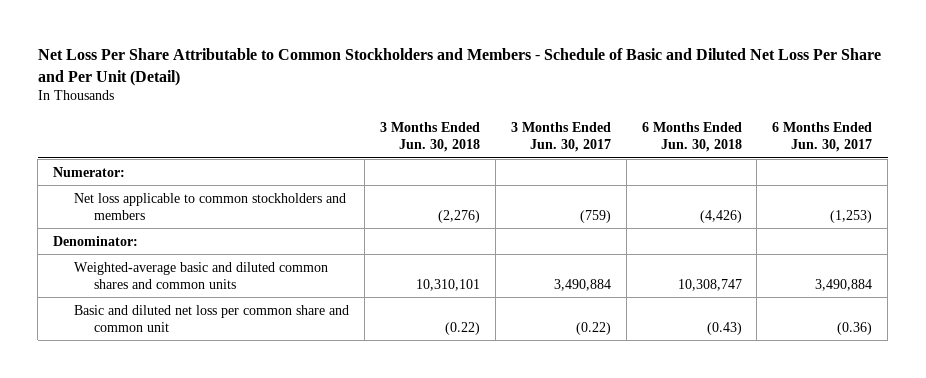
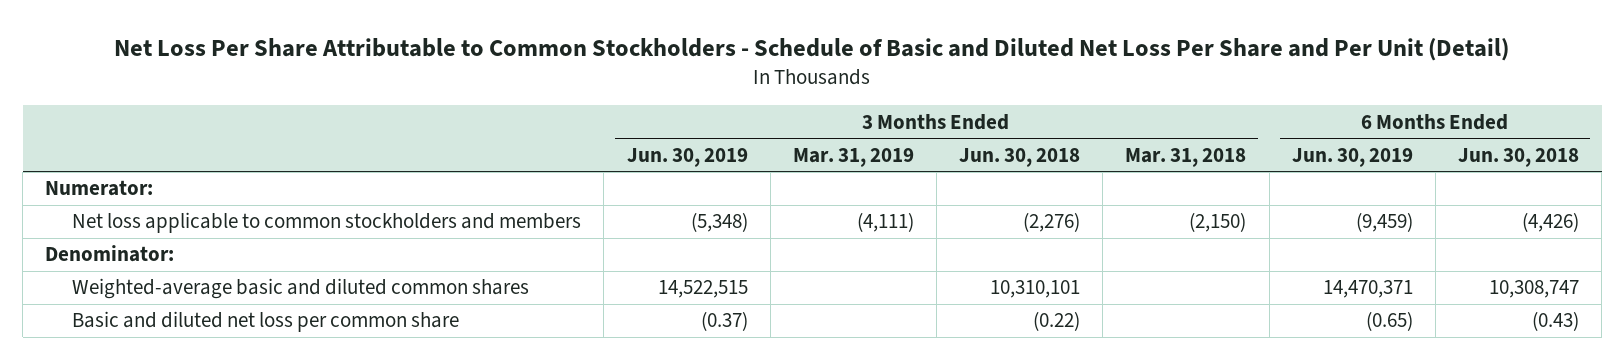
[37,47,881,86] Net Loss Per Share Attributable to Common Stockholders and Members - Schedule of Basic and Diluted Net Loss Per Share and Per Unit (Detail) -> [114,37,1510,61] Net Loss Per Share Attributable to Common Stockholders - Schedule of Basic and Diluted Net Loss Per Share and Per Unit (Detail)
[510,122,611,153] 3 Months Ended Jun. 30, 2017 -> none
[772,122,873,153] 6 Months Ended Jun. 30, 2017 -> none
none -> [626,147,748,167] Jun. 30, 2019
none -> [792,147,914,167] Mar. 31, 2019
none -> [1125,147,1247,167] Mar. 31, 2018
none -> [1291,147,1413,167] Jun. 30, 2019
[73,261,328,289] Weighted-average basic and diluted common shares and common units -> [72,278,530,300] Weighted-average basic and diluted common shares
[73,304,349,332] Basic and diluted net loss per common share and common unit -> [72,311,460,333] Basic and diluted net loss per common share

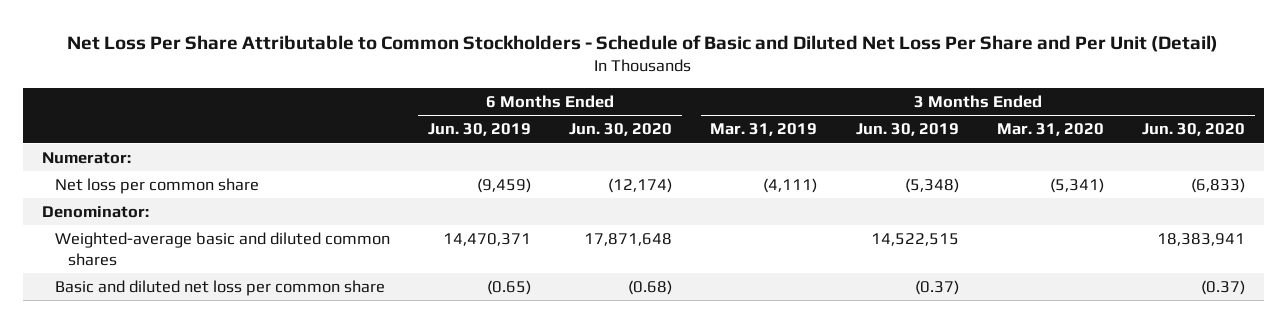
[959,147,1081,167] Jun. 30, 2018 -> none
[1125,147,1247,167] Mar. 31, 2018 -> none
[1458,147,1580,167] Jun. 30, 2018 -> none
none -> [569,123,673,137] Jun. 30, 2020
none -> [996,123,1104,137] Mar. 31, 2020
none -> [1142,123,1246,137] Jun. 30, 2020
[72,212,582,234] Net loss applicable to common stockholders and members -> [54,178,259,195] Net loss per common share

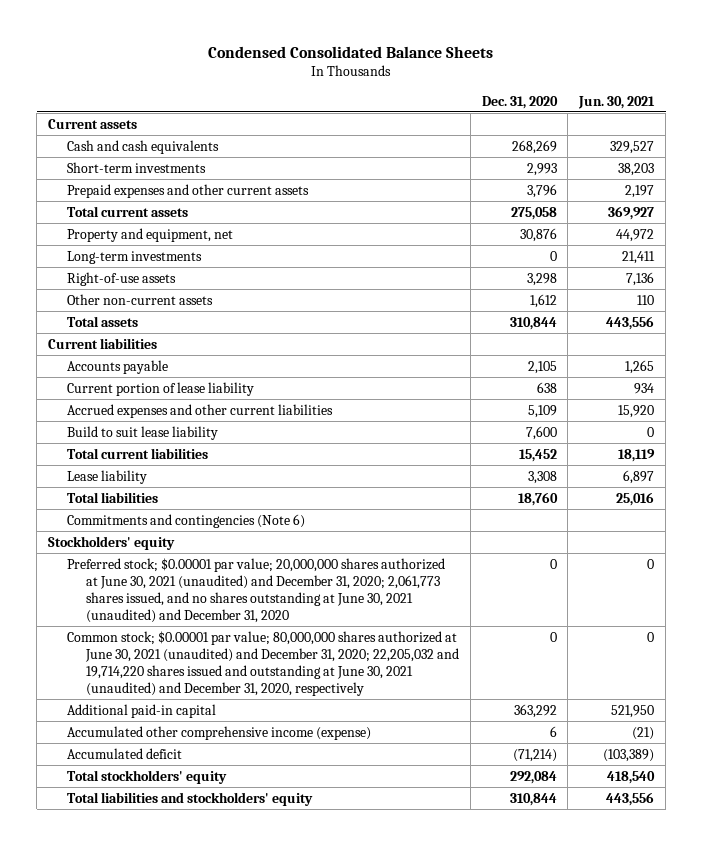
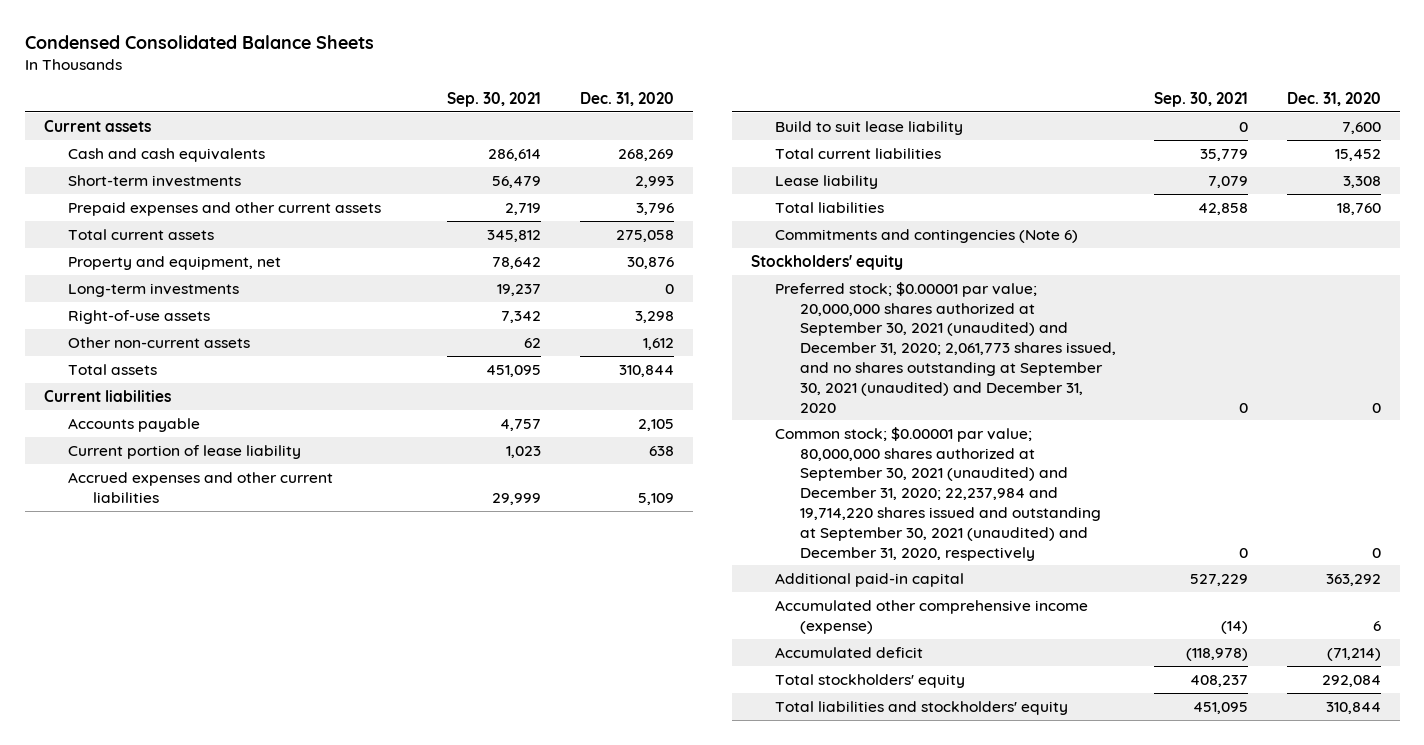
[578,95,656,109] Jun. 30, 2021 -> none
none -> [447,91,542,107] Sep. 30, 2021
[66,557,445,624] Preferred stock; $0.00001 par value; 20,000,000 shares authorized at June 30, 2021 (unaudited) and December 31, 2020; 2,061,773 shares issued, and no shares outstanding at June 30, 2021 (unaudited) and December 31, 2020 -> [775,281,1116,413] Preferred stock; $0.00001 par value; 20,000,000 shares authorized at September 30, 2021 (unaudited) and December 31, 2020; 2,061,773 shares issued, and no shares outstanding at September 30, 2021 (unaudited) and December 31, 2020
[66,630,459,697] Common stock; $0.00001 par value; 80,000,000 shares authorized at June 30, 2021 (unaudited) and December 31, 2020; 22,205,032 and 19,714,220 shares issued and outstanding at June 30, 2021 (unaudited) and December 31, 2020, respectively -> [775,426,1101,561] Common stock; $0.00001 par value; 80,000,000 shares authorized at September 30, 2021 (unaudited) and December 31, 2020; 22,237,984 and 19,714,220 shares issued and outstanding at September 30, 2021 (unaudited) and December 31, 2020, respectively

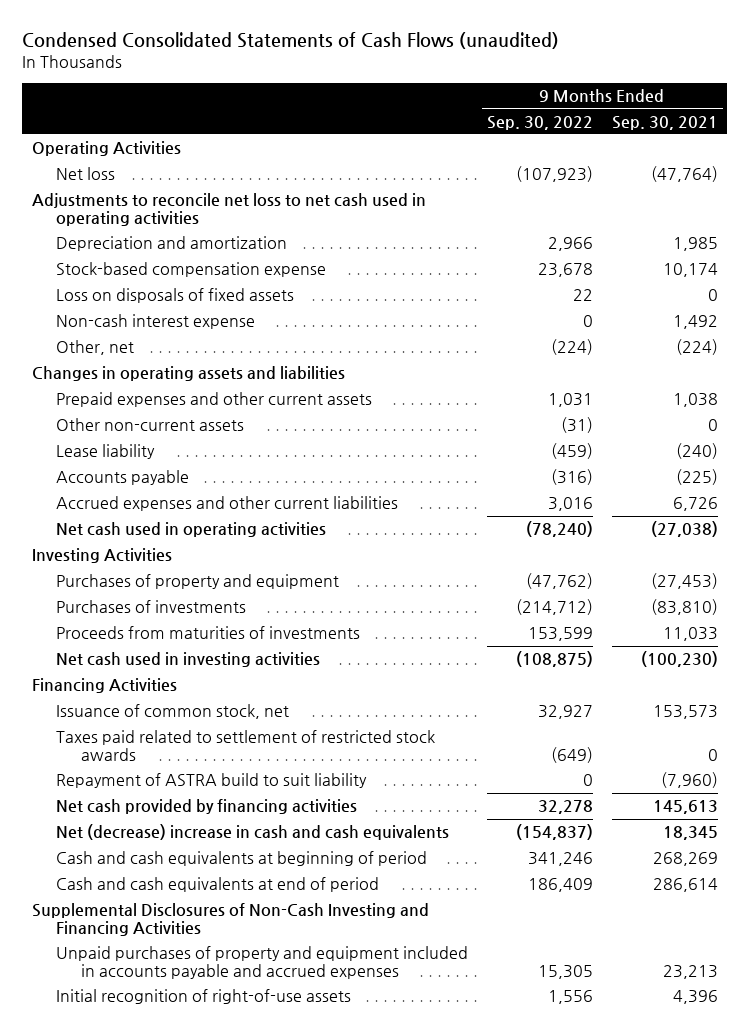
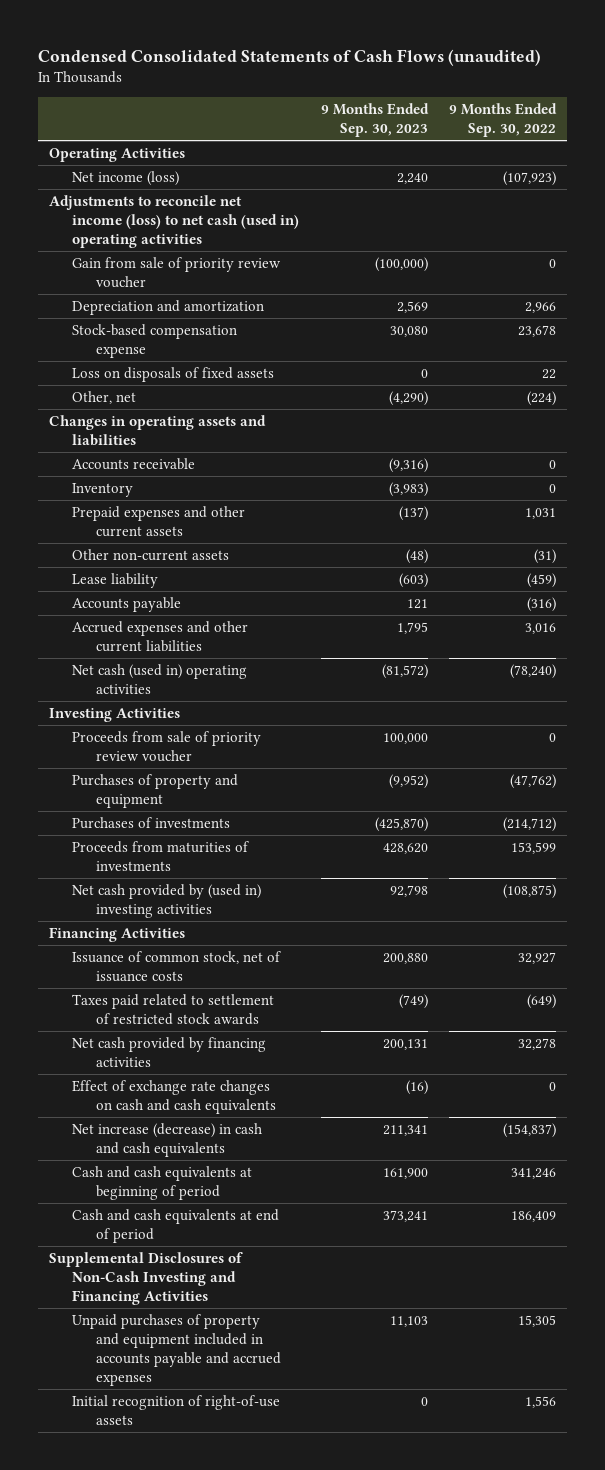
[611,115,718,130] Sep. 30, 2021 -> none
none -> [320,103,429,137] 9 Months Ended Sep. 30, 2023
[56,167,116,181] Net loss -> [72,171,180,187] Net income (loss)
[31,193,426,227] Adjustments to reconcile net loss to net cash used in operating activities -> [48,195,300,248] Adjustments to reconcile net income (loss) to net cash (used in) operating activities
none -> [72,257,282,288] Gain from sale of priority review voucher
[56,314,256,330] Non-cash interest expense -> none
none -> [72,458,196,471] Accounts receivable
none -> [72,483,134,498] Inventory
[56,522,327,538] Net cash used in operating activities -> [72,664,248,694] Net cash (used in) operating activities
none -> [72,731,262,762] Proceeds from sale of priority review voucher
[56,652,321,668] Net cash used in investing activities -> [72,884,262,918] Net cash provided by (used in) investing activities
[56,704,290,720] Issuance of common stock, net -> [72,951,282,982] Issuance of common stock, net of issuance costs
[56,773,368,789] Repayment of ASTRA build to suit liability -> none
none -> [72,1080,277,1114] Effect of exchange rate changes on cash and cash equivalents
[56,824,450,841] Net (decrease) increase in cash and cash equivalents -> [72,1123,263,1157] Net increase (decrease) in cash and cash equivalents

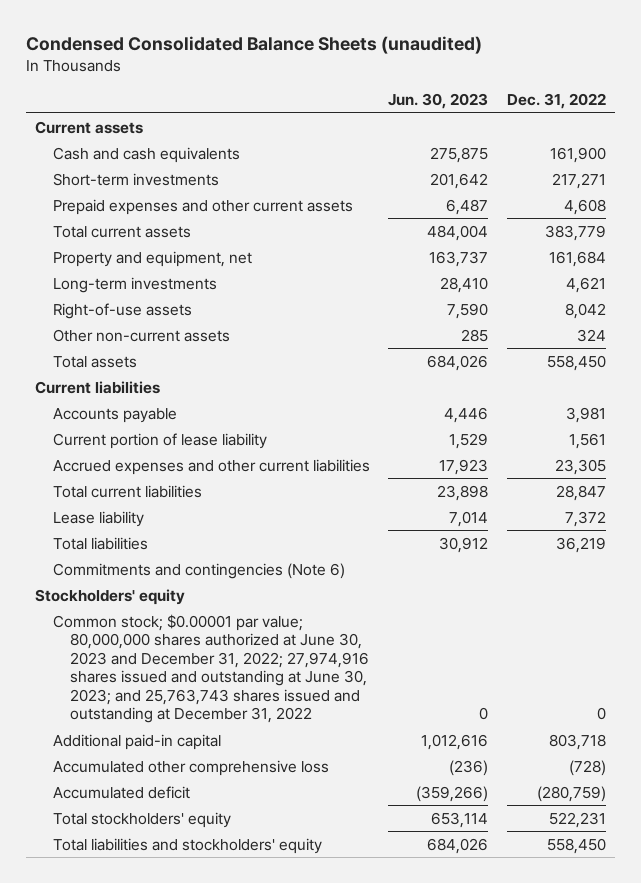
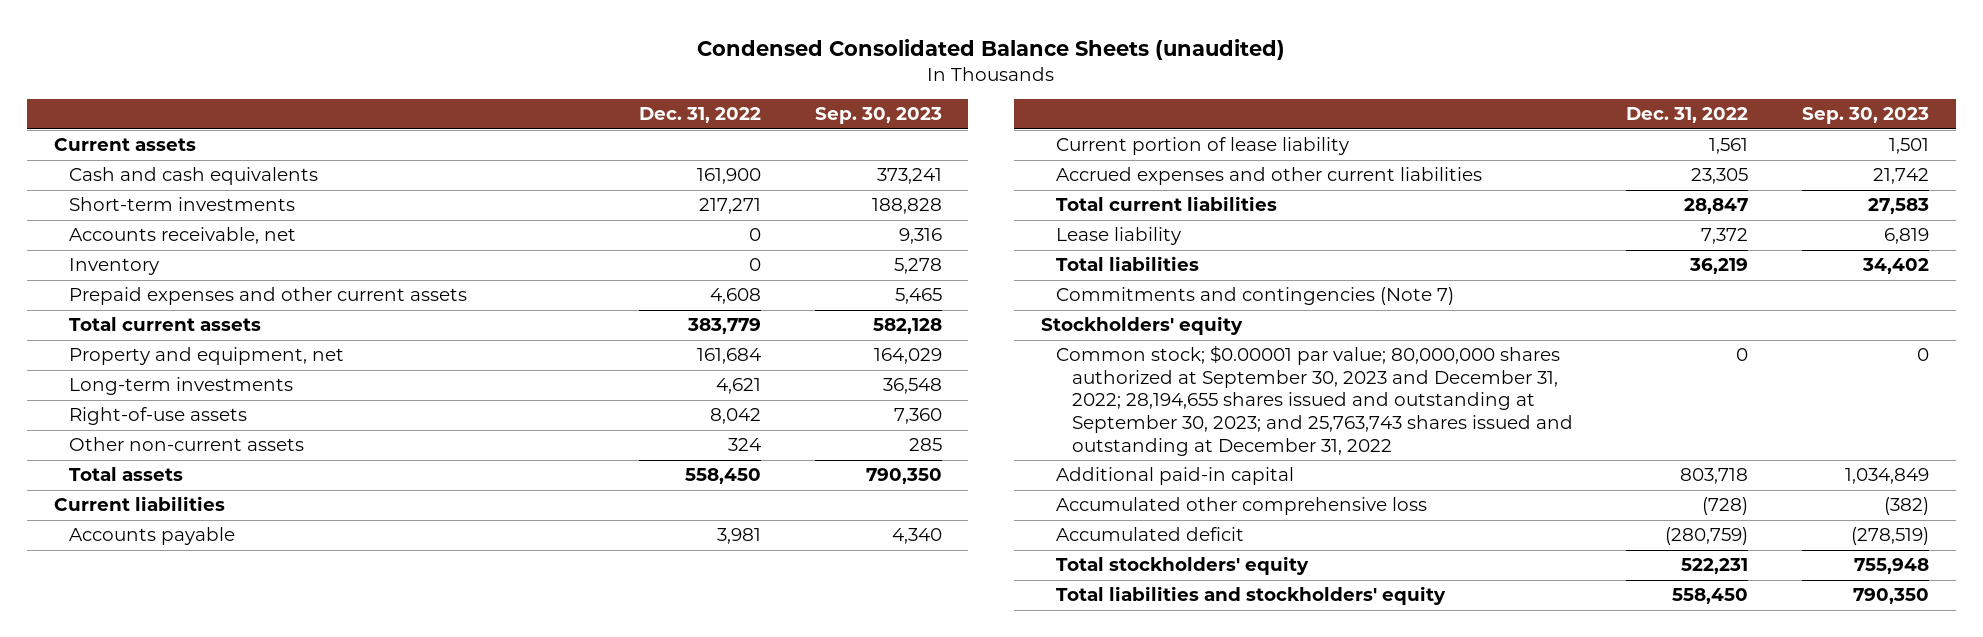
[388,93,489,110] Jun. 30, 2023 -> none
none -> [814,107,942,125] Sep. 30, 2023
none -> [69,227,297,245] Accounts receivable, net
none -> [69,258,160,276] Inventory
[52,562,345,579] Commitments and contingencies (Note 6) -> [1056,287,1455,306] Commitments and contingencies (Note 7)
[52,613,369,724] Common stock; $0.00001 par value; 80,000,000 shares authorized at June 30, 2023 and December 31, 2022; 27,974,916 shares issued and outstanding at June 30, 2023; and 25,763,743 shares issued and outstanding at December 31, 2022 -> [1056,345,1573,456] Common stock; $0.00001 par value; 80,000,000 shares authorized at September 30, 2023 and December 31, 2022; 28,194,655 shares issued and outstanding at September 30, 2023; and 25,763,743 shares issued and outstanding at December 31, 2022

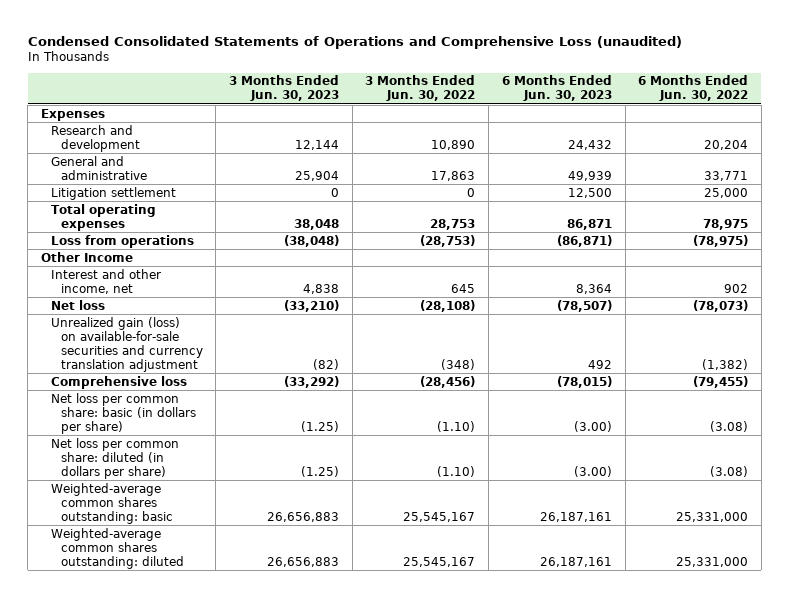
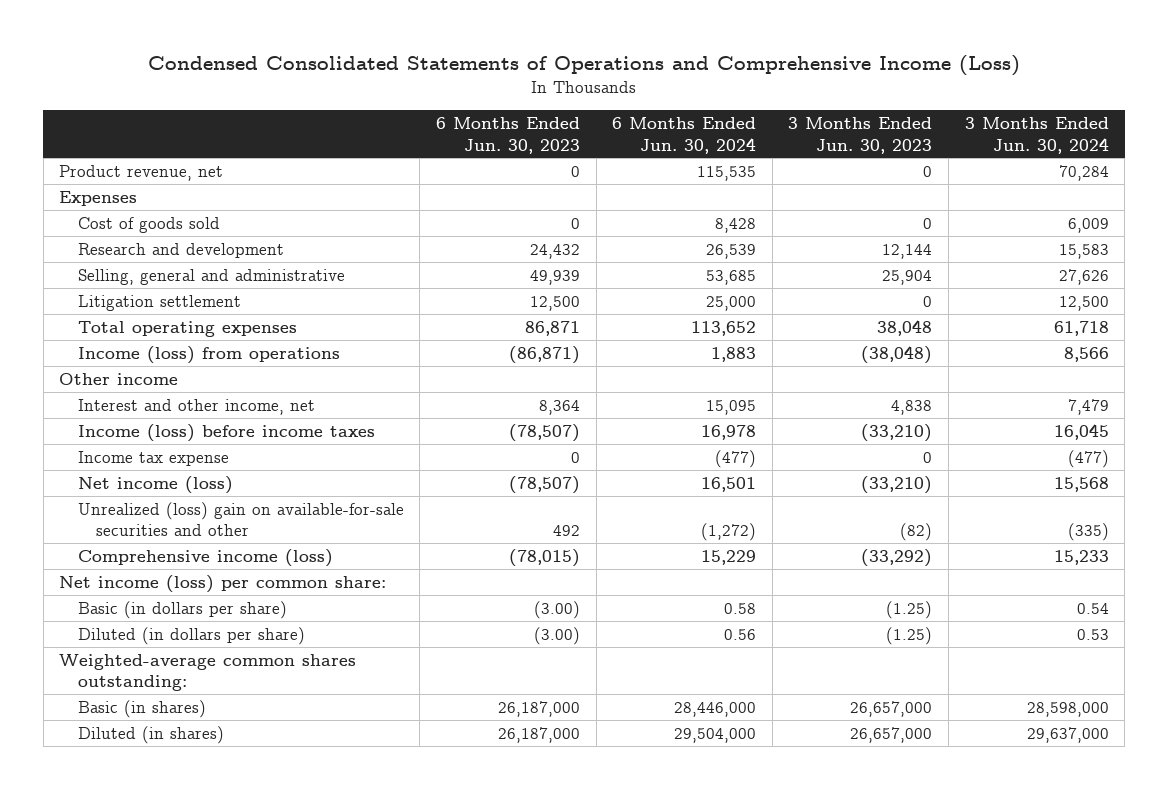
[27,35,682,49] Condensed Consolidated Statements of Operations and Comprehensive Loss (unaudited) -> [148,55,1021,77] Condensed Consolidated Statements of Operations and Comprehensive Income (Loss)
[365,75,476,102] 3 Months Ended Jun. 30, 2022 -> none
[638,75,749,102] 6 Months Ended Jun. 30, 2022 -> none
none -> [612,117,757,154] 6 Months Ended Jun. 30, 2024
none -> [964,117,1109,154] 3 Months Ended Jun. 30, 2024
none -> [59,164,224,181] Product revenue, net
none -> [77,216,220,233] Cost of goods sold
[50,155,147,180] General and administrative -> [77,268,345,285] Selling, general and administrative
[50,234,194,248] Loss from operations -> [77,345,340,364] Income (loss) from operations
[40,251,133,262] Other Income -> [59,372,179,385] Other income
none -> [77,423,375,442] Income (loss) before income taxes
none -> [77,450,229,466] Income tax expense
[50,299,105,310] Net loss -> [77,475,233,494] Net income (loss)
[50,316,203,372] Unrealized gain (loss) on available-for-sale securities and currency translation adjustment -> [77,501,404,537] Unrealized (loss) gain on available-for-sale securities and other
[50,375,187,389] Comprehensive loss -> [77,548,333,567] Comprehensive income (loss)
none -> [59,574,387,593] Net income (loss) per common share:
[50,392,196,434] Net loss per common share: basic (in dollars per share) -> [77,600,287,619] Basic (in dollars per share)
[50,437,179,479] Net loss per common share: diluted (in dollars per share) -> [77,626,305,645] Diluted (in dollars per share)
none -> [59,653,357,692] Weighted-average common shares outstanding:
[50,482,173,524] Weighted-average common shares outstanding: basic -> [77,699,206,718] Basic (in shares)
[267,511,340,522] 26,656,883 -> [850,700,933,717] 26,657,000
[539,511,612,522] 26,187,161 -> [497,700,580,717] 26,187,000
[50,527,184,569] Weighted-average common shares outstanding: diluted -> [77,725,224,744] Diluted (in shares)
[267,556,340,567] 26,656,883 -> [850,726,933,743] 26,657,000
[539,556,612,567] 26,187,161 -> [497,726,580,743] 26,187,000

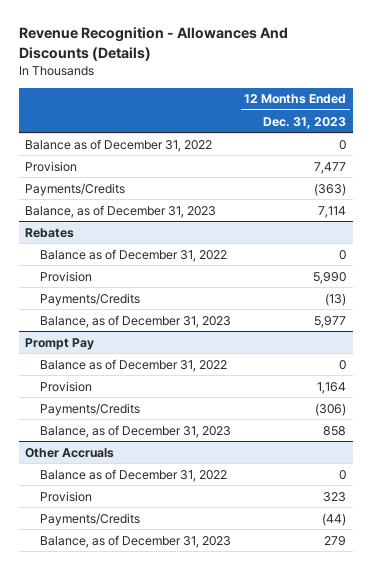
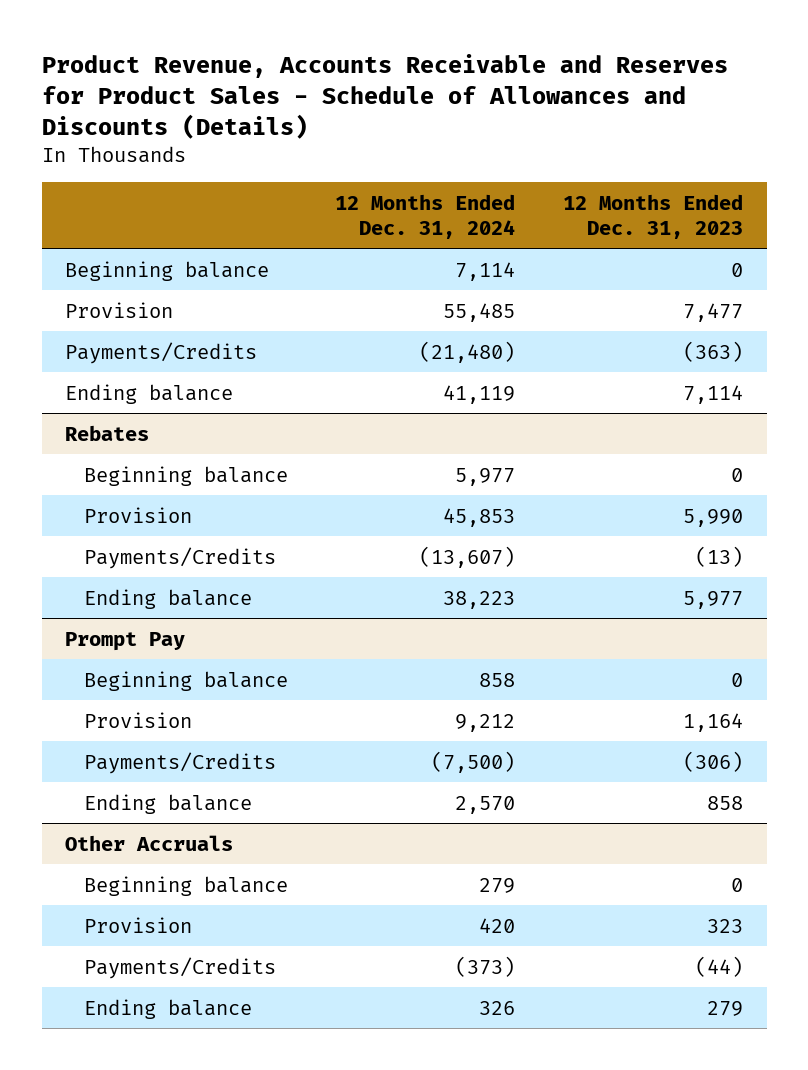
[18,27,288,61] Revenue Recognition - Allowances And Discounts (Details) -> [41,53,728,140] Product Revenue, Accounts Receivable and Reserves for Product Sales - Schedule of Allowances and Discounts (Details)
none -> [335,193,516,239] 12 Months Ended Dec. 31, 2024
[25,138,213,152] Balance as of December 31, 2022 -> [65,260,270,281] Beginning balance
[25,204,217,218] Balance, as of December 31, 2023 -> [65,383,234,404] Ending balance
[40,248,228,262] Balance as of December 31, 2022 -> [83,465,288,486] Beginning balance
[40,314,232,328] Balance, as of December 31, 2023 -> [83,588,252,609] Ending balance
[40,358,228,372] Balance as of December 31, 2022 -> [83,670,288,691] Beginning balance
[40,424,232,438] Balance, as of December 31, 2023 -> [83,793,252,814] Ending balance
[40,468,228,482] Balance as of December 31, 2022 -> [83,875,288,896] Beginning balance
[40,534,232,548] Balance, as of December 31, 2023 -> [83,998,252,1019] Ending balance

